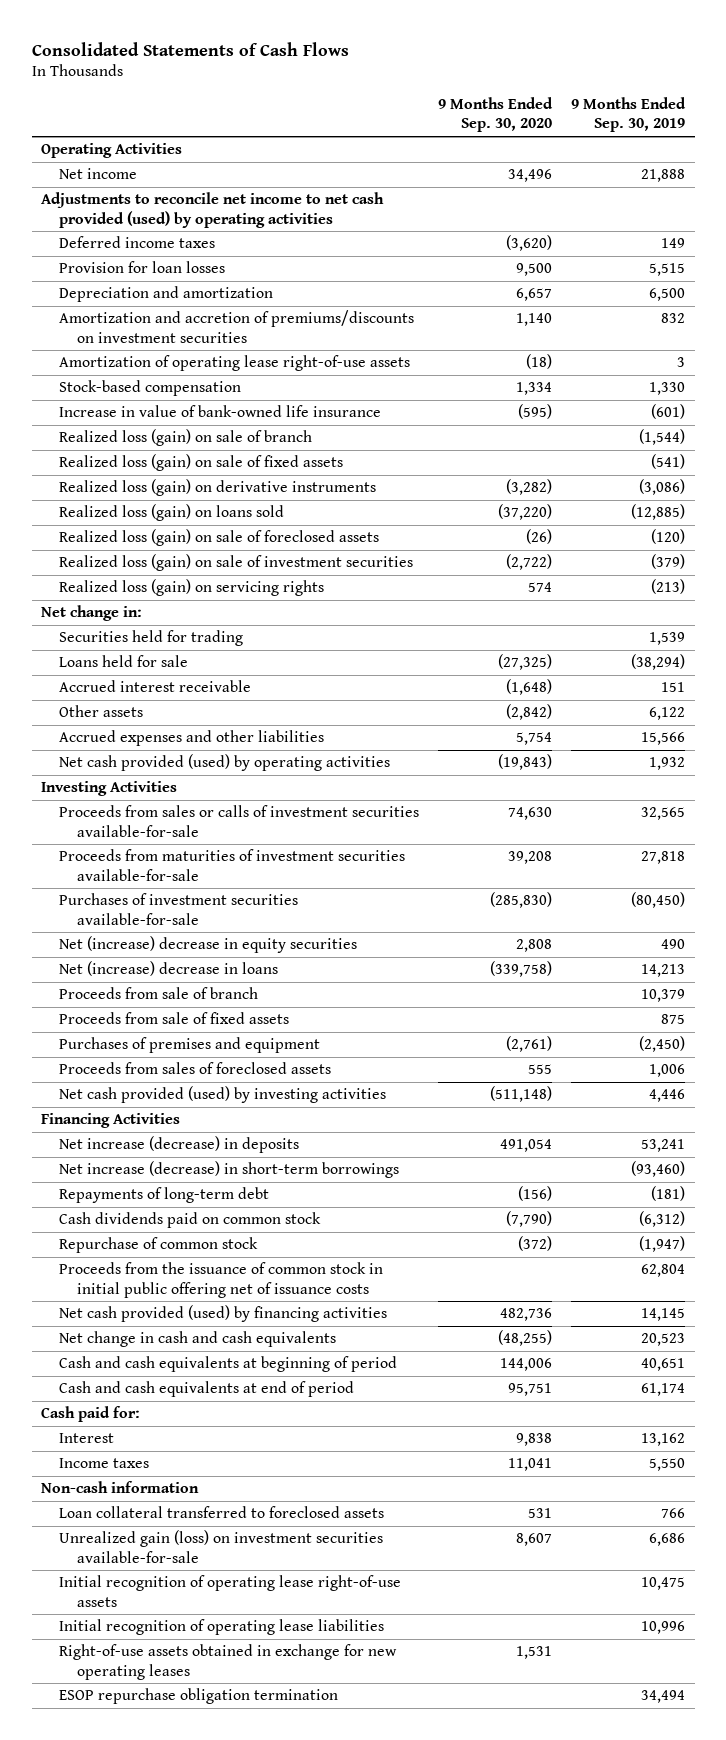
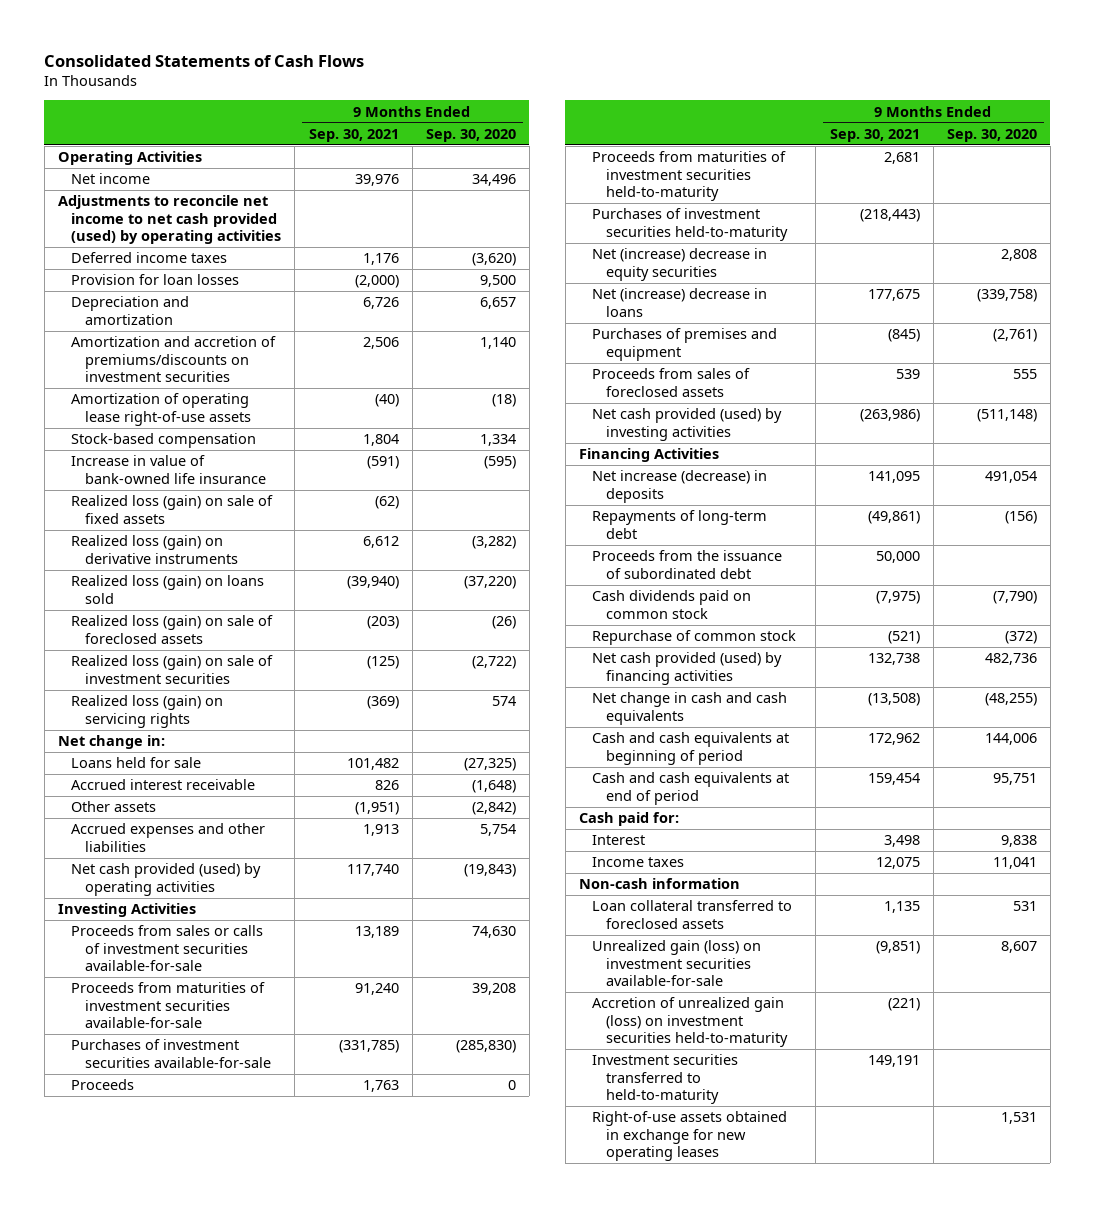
[571,96,687,133] 9 Months Ended Sep. 30, 2019 -> none
none -> [308,128,399,142] Sep. 30, 2021
[59,429,313,447] Realized loss (gain) on sale of branch -> none
[59,630,244,647] Securities held for trading -> none
none -> [71,1079,135,1091] Proceeds
none -> [592,151,787,201] Proceeds from maturities of investment securities held-to-maturity
none -> [592,208,788,241] Purchases of investment securities held-to-maturity
[59,987,259,1000] Proceeds from sale of branch -> none
[59,1012,290,1025] Proceeds from sale of fixed assets -> none
[59,1161,400,1179] Net increase (decrease) in short-term borrowings -> none
none -> [592,550,783,579] Proceeds from the issuance of subordinated debt
[59,1262,384,1298] Proceeds from the issuance of common stock in initial public offering net of issuance costs -> none
[59,1575,402,1607] Initial recognition of operating lease right-of-use assets -> none
[59,1619,385,1636] Initial recognition of operating lease liabilities -> none
none -> [592,997,788,1047] Accretion of unrealized gain (loss) on investment securities held-to-maturity
none -> [592,1054,739,1104] Investment securities transferred to held-to-maturity
[59,1688,339,1705] ESOP repurchase obligation termination -> none

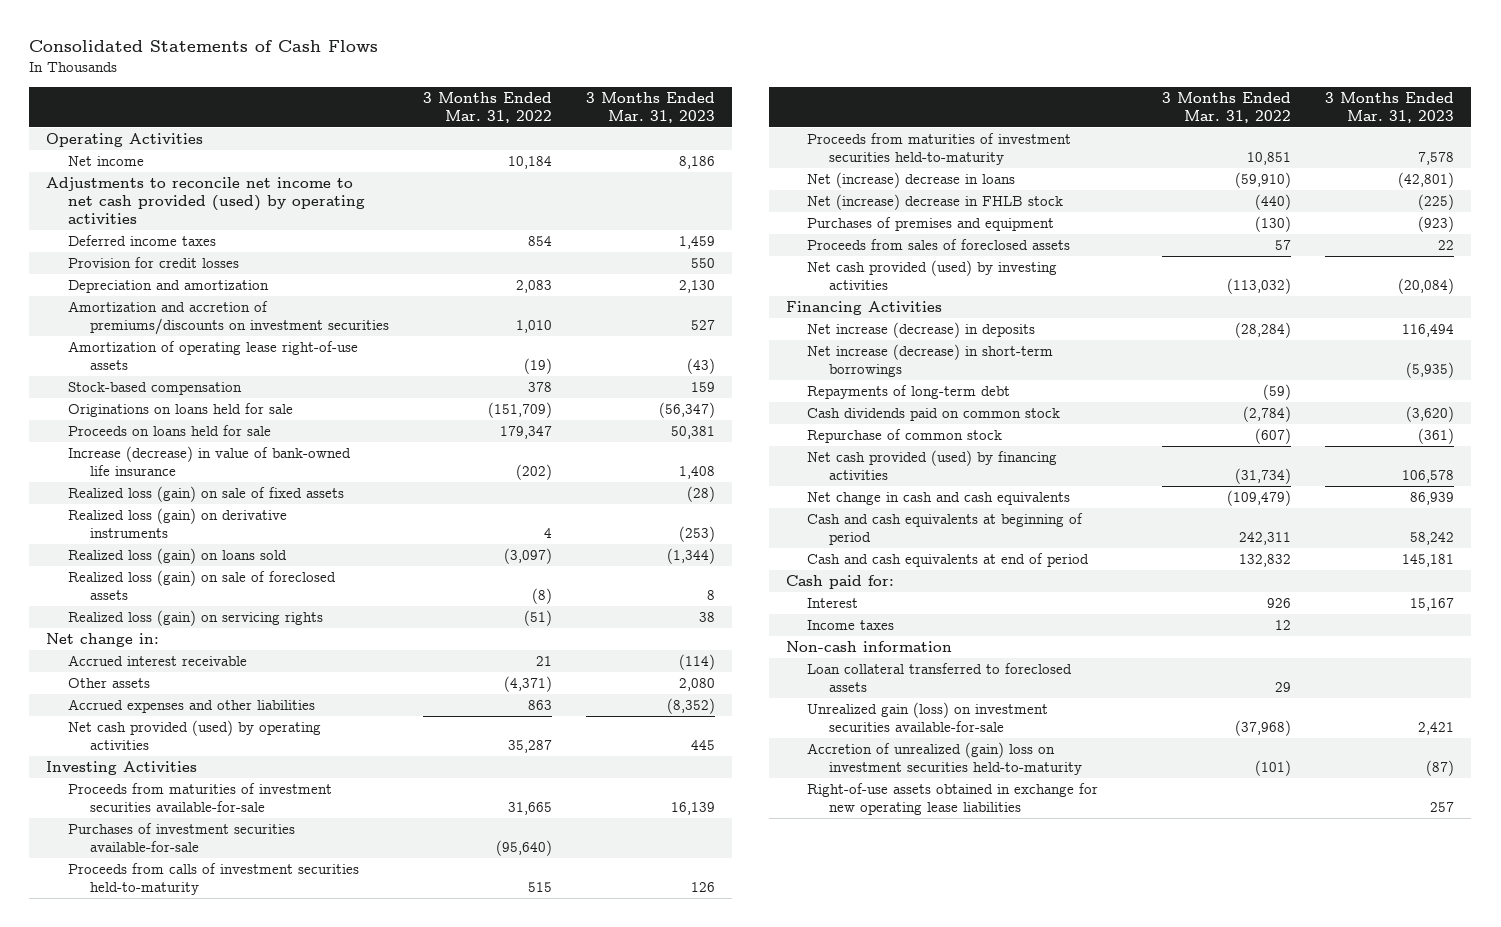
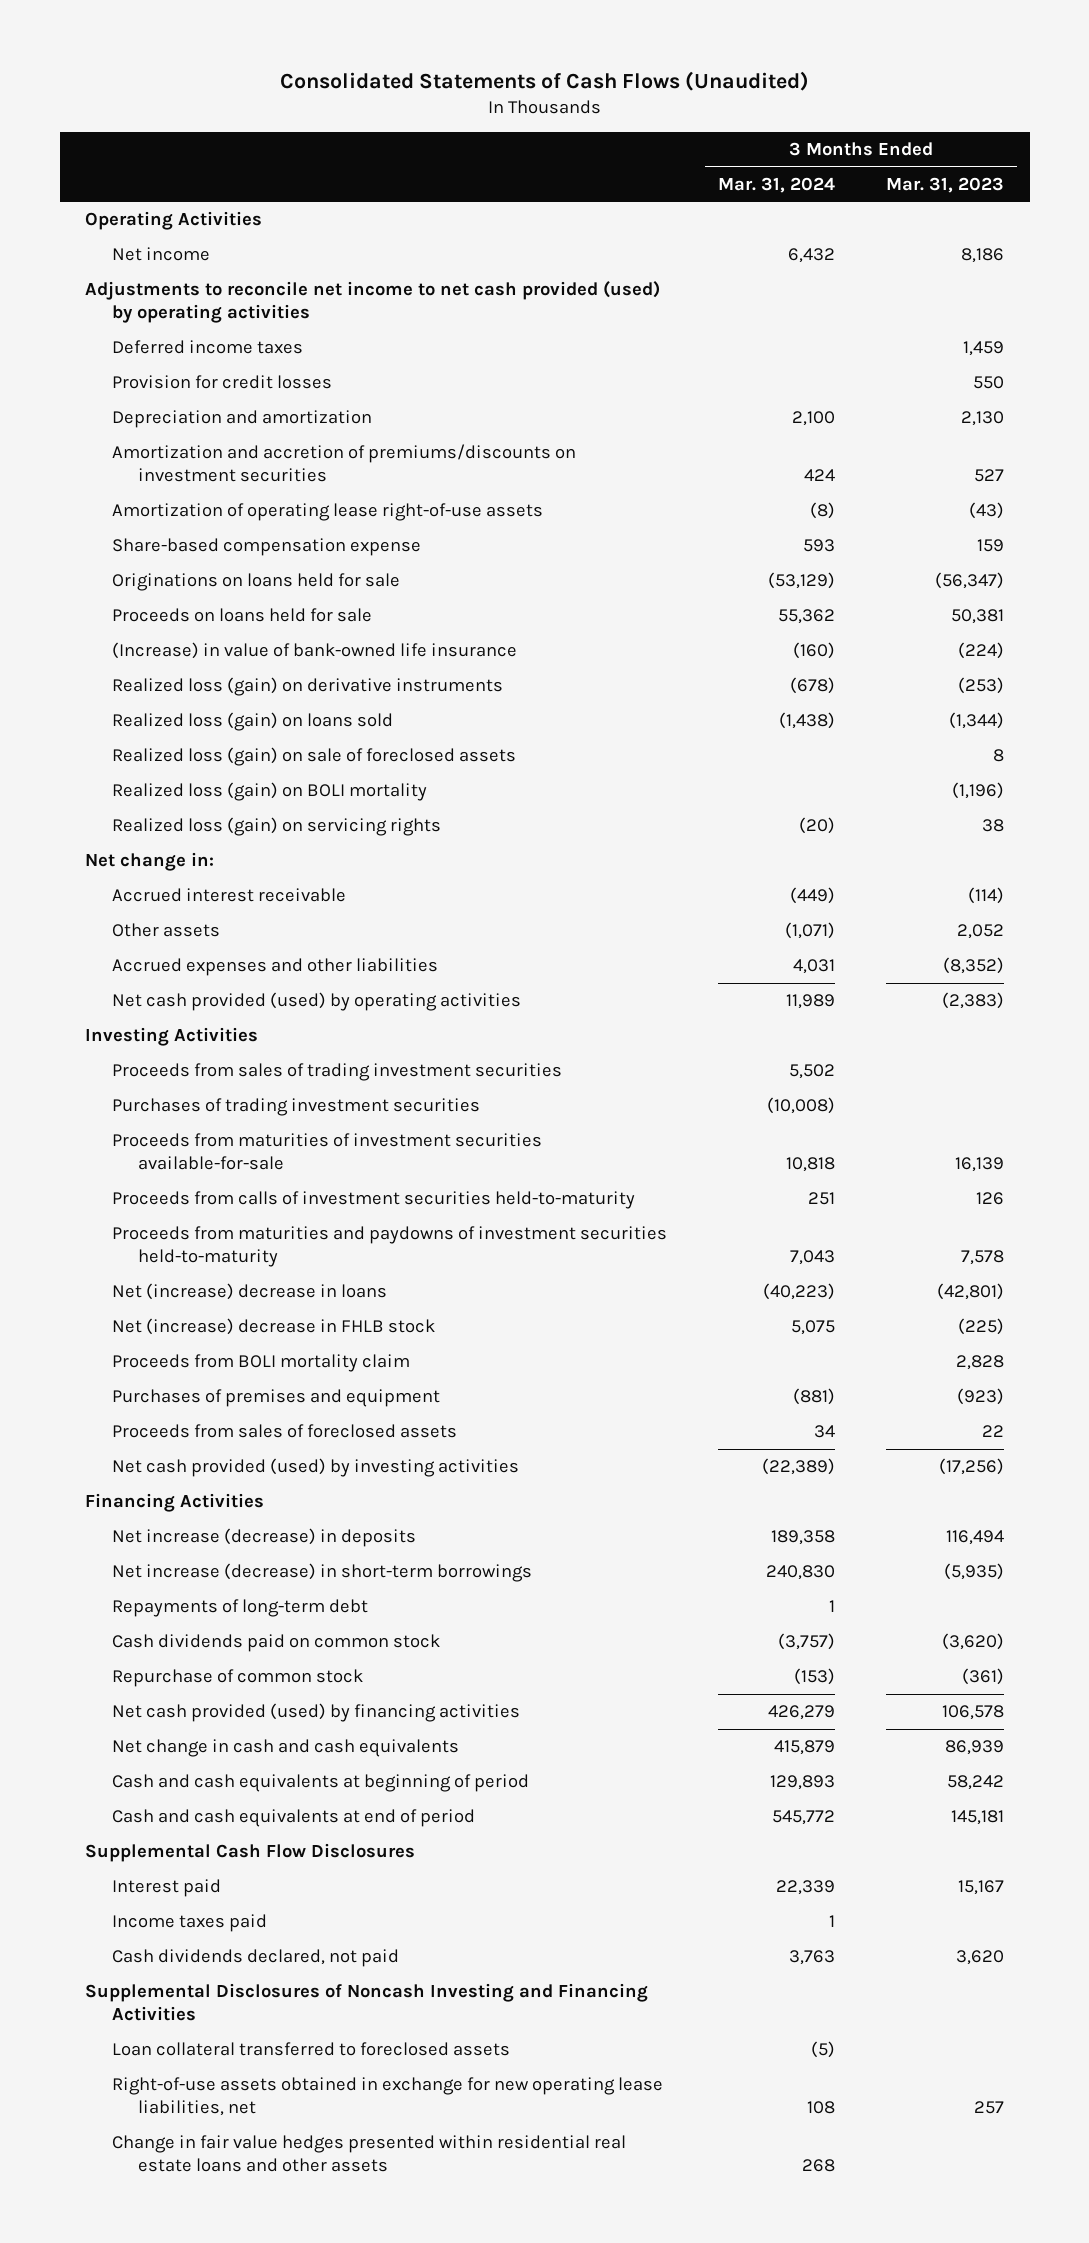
[29,40,379,53] Consolidated Statements of Cash Flows -> [279,71,809,92] Consolidated Statements of Cash Flows (Unaudited)
[422,91,552,123] 3 Months Ended Mar. 31, 2022 -> none
none -> [717,176,835,193] Mar. 31, 2024
[68,382,243,396] Stock-based compensation -> [111,538,421,557] Share-based compensation expense
[68,486,345,503] Realized loss (gain) on sale of fixed assets -> none
[68,446,352,477] Increase (decrease) in value of bank-owned life insurance -> [111,642,517,660] (Increase) in value of bank-owned life insurance
[678,466,715,480] 1,408 -> [958,642,1005,660] (224)
none -> [111,782,427,802] Realized loss (gain) on BOLI mortality
[678,678,715,692] 2,080 -> [957,924,1005,940] 2,052
[690,740,715,751] 445 -> [942,992,1005,1010] (2,383)
none -> [111,1063,562,1082] Proceeds from sales of trading investment securities
none -> [111,1098,480,1117] Purchases of trading investment securities
[68,823,296,853] Purchases of investment securities available-for-sale -> none
[807,133,1072,166] Proceeds from maturities of investment securities held-to-maturity -> [111,1226,667,1268] Proceeds from maturities and paydowns of investment securities held-to-maturity
none -> [111,1354,410,1373] Proceeds from BOLI mortality claim
[1398,278,1455,295] (20,084) -> [939,1458,1005,1476] (17,256)
[785,575,894,590] Cash paid for: -> none
none -> [85,1843,416,1863] Supplemental Cash Flow Disclosures
[807,598,859,609] Interest -> [111,1879,221,1898] Interest paid
[807,620,895,631] Income taxes -> [111,1914,267,1933] Income taxes paid
none -> [111,1949,399,1968] Cash dividends declared, not paid
[785,641,952,653] Non-cash information -> [85,1983,649,2022] Supplemental Disclosures of Noncash Investing and Financing Activities
[807,702,1049,733] Unrealized gain (loss) on investment securities available-for-sale -> none
[807,742,1083,776] Accretion of unrealized (gain) loss on investment securities held-to-maturity -> none
[807,783,1099,816] Right-of-use assets obtained in exchange for new operating lease liabilities -> [111,2077,663,2117] Right-of-use assets obtained in exchange for new operating lease liabilities, net
none -> [111,2135,626,2173] Change in fair value hedges presented within residential real estate loans and other assets

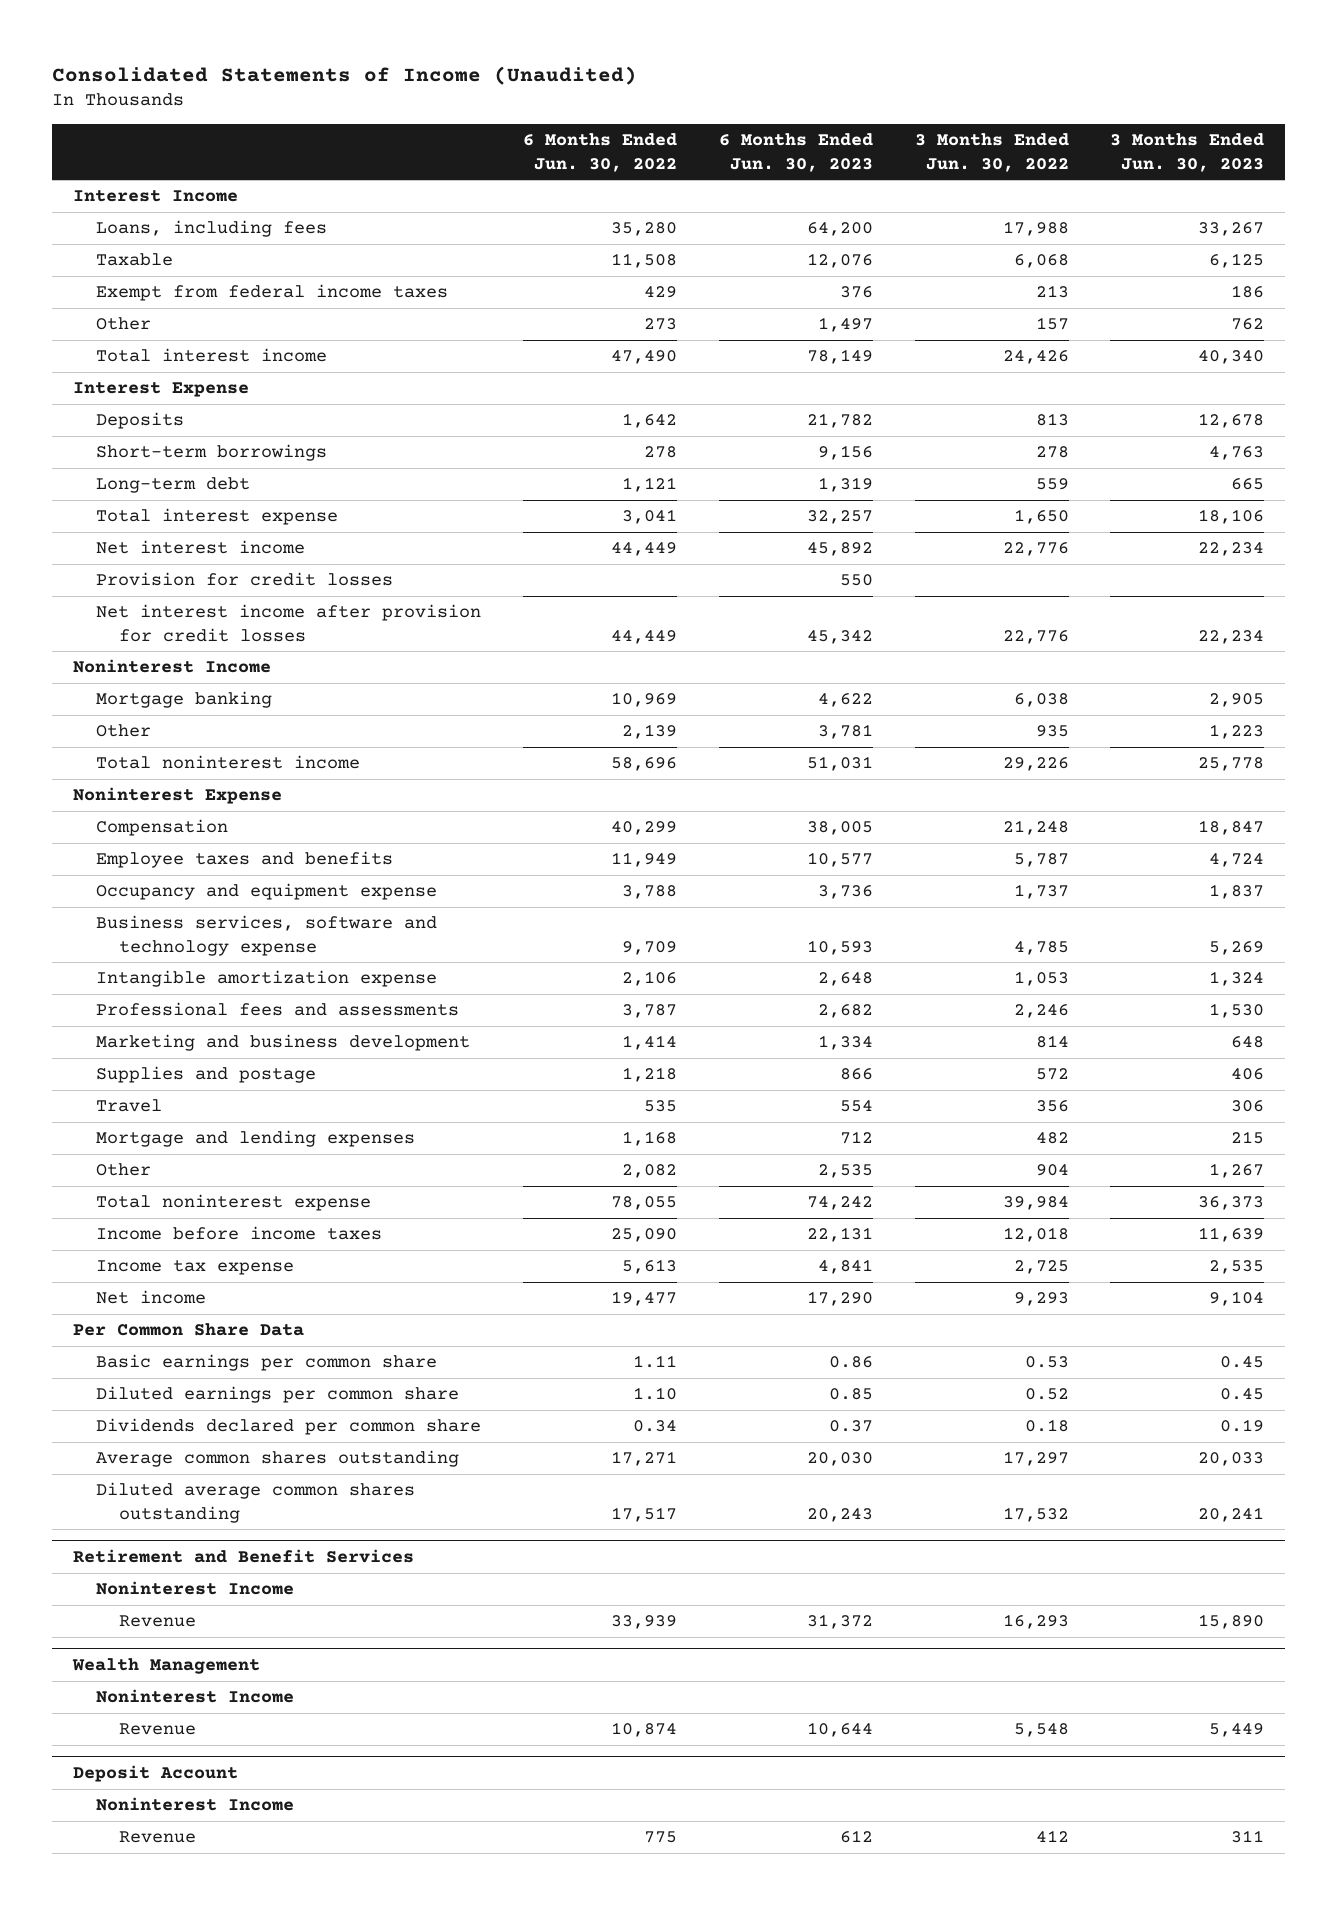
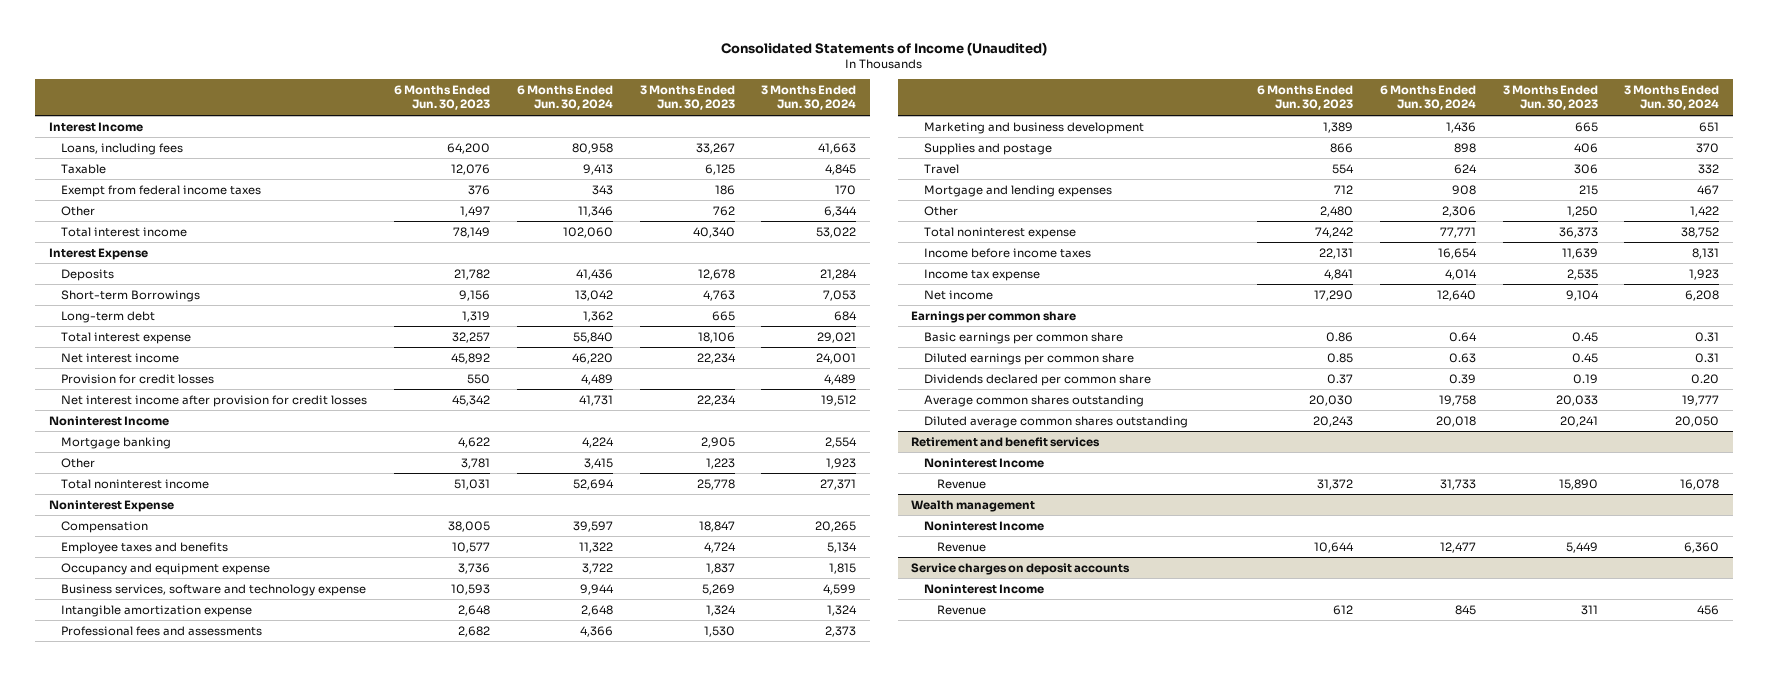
[522,132,677,172] 6 Months Ended Jun. 30, 2022 -> none
[914,132,1069,172] 3 Months Ended Jun. 30, 2022 -> none
none -> [516,85,613,111] 6 Months Ended Jun. 30, 2024
none -> [761,85,857,111] 3 Months Ended Jun. 30, 2024
[95,444,327,462] Short-term borrowings -> [61,289,201,302] Short-term Borrowings
[817,1035,873,1051] 1,334 -> [1323,121,1354,133] 1,389
[1231,1036,1265,1049] 648 -> [1574,121,1598,132] 665
[817,1164,873,1179] 2,535 -> [1320,205,1354,217] 2,480
[1209,1163,1265,1179] 1,267 -> [1566,205,1598,217] 1,250
[73,1323,305,1337] Per Common Share Data -> [911,310,1077,323] Earnings per common share
[73,1549,415,1564] Retirement and Benefit Services -> [911,436,1101,447] Retirement and benefit services
[72,1658,261,1675] Wealth Management -> [911,499,1036,512] Wealth management
[73,1765,239,1783] Deposit Account -> [911,562,1131,575] Service charges on deposit accounts

